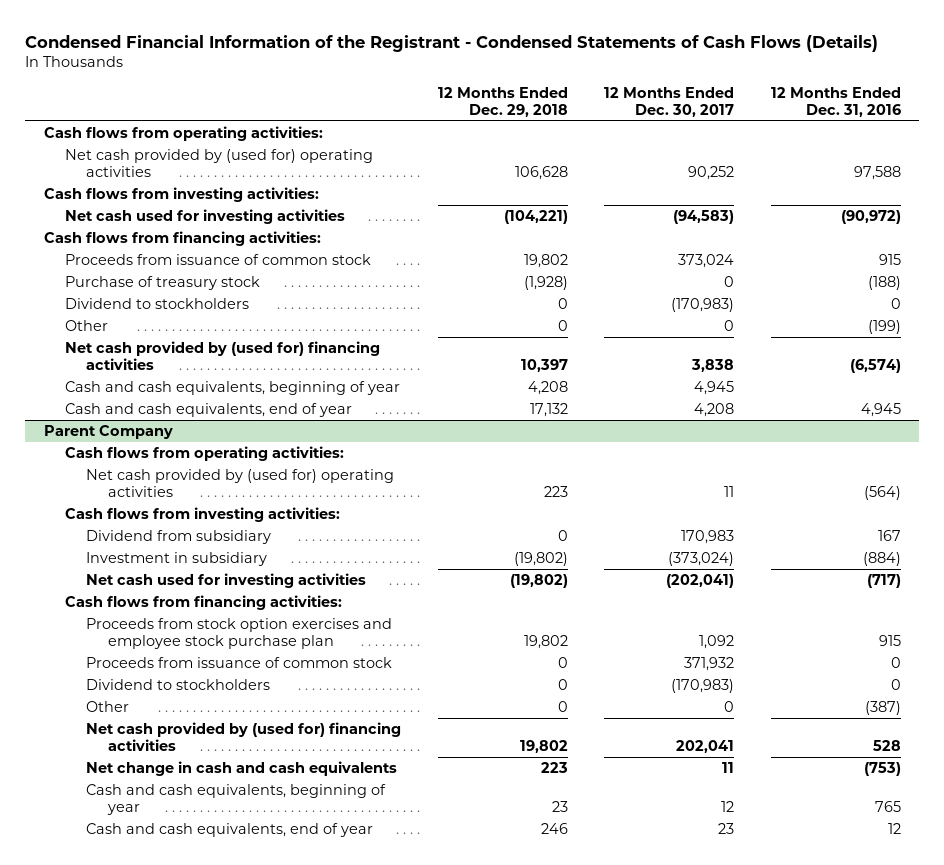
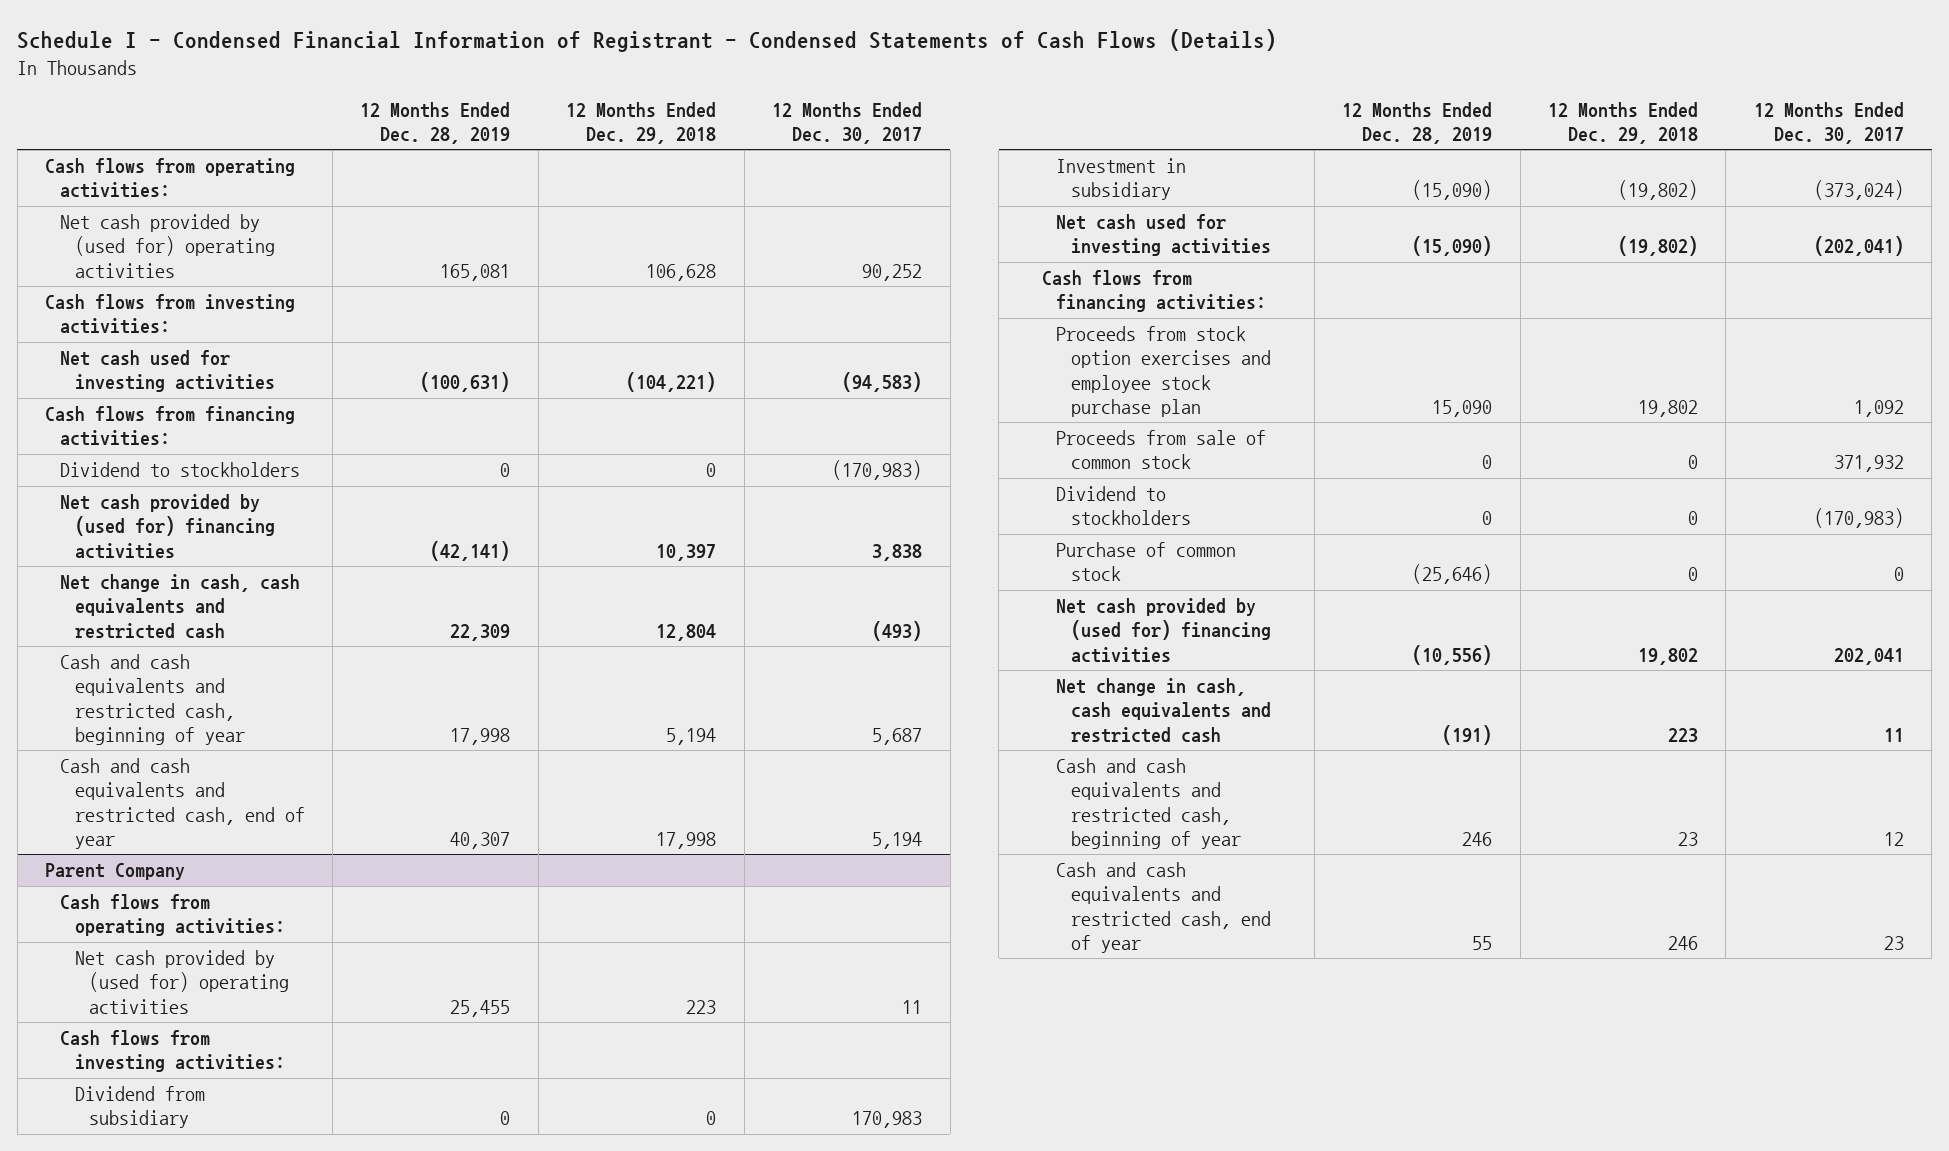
[25,34,879,52] Condensed Financial Information of the Registrant - Condensed Statements of Cash Flows (Details) -> [17,29,1278,53] Schedule I - Condensed Financial Information of Registrant - Condensed Statements of Cash Flows (Details)
[770,86,901,117] 12 Months Ended Dec. 31, 2016 -> none
none -> [360,101,511,144] 12 Months Ended Dec. 28, 2019
[65,254,372,266] Proceeds from issuance of common stock -> none
[65,276,261,291] Purchase of treasury stock -> none
[65,320,109,332] Other -> none
none -> [59,574,300,639] Net change in cash, cash equivalents and restricted cash
[65,381,401,396] Cash and cash equivalents, beginning of year -> [59,654,245,745] Cash and cash equivalents and restricted cash, beginning of year
[527,381,568,396] 4,208 -> [666,727,717,745] 5,194
[694,381,735,396] 4,945 -> [872,727,923,745] 5,687
[65,403,353,418] Cash and cash equivalents, end of year -> [59,758,305,849] Cash and cash equivalents and restricted cash, end of year
[529,403,568,418] 17,132 -> [656,831,717,849] 17,998
[694,403,735,418] 4,208 -> [872,831,923,849] 5,194
[86,657,393,669] Proceeds from issuance of common stock -> [1056,430,1267,470] Proceeds from sale of common stock
[86,701,130,713] Other -> [1056,542,1237,582] Purchase of common stock
[86,761,398,777] Net change in cash and cash equivalents -> [1056,678,1271,743] Net change in cash, cash equivalents and restricted cash
[86,784,387,816] Cash and cash equivalents, beginning of year -> [1056,758,1241,849] Cash and cash equivalents and restricted cash, beginning of year
[86,823,374,838] Cash and cash equivalents, end of year -> [1056,862,1271,953] Cash and cash equivalents and restricted cash, end of year

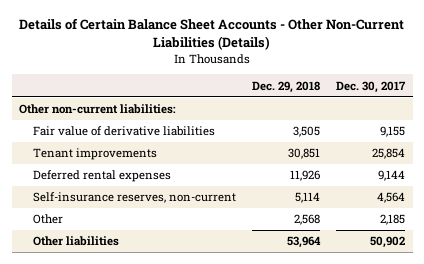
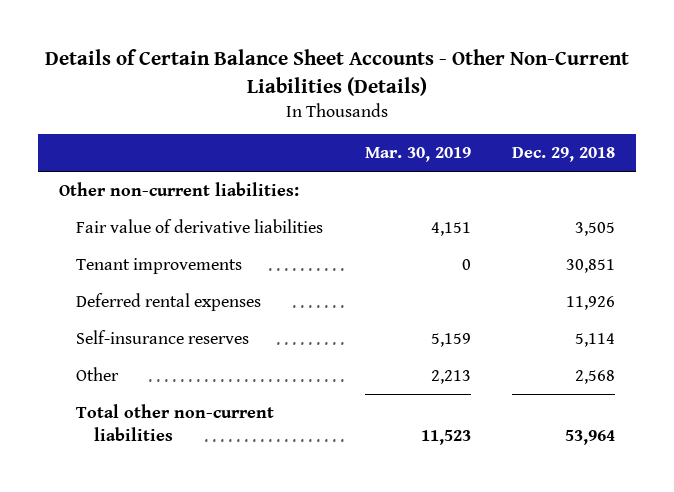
[335,80,406,93] Dec. 30, 2017 -> none
none -> [364,147,471,163] Mar. 30, 2019
[32,192,236,204] Self-insurance reserves, non-current -> [76,329,250,344] Self-insurance reserves
[32,236,119,247] Other liabilities -> [76,403,275,441] Total other non-current liabilities

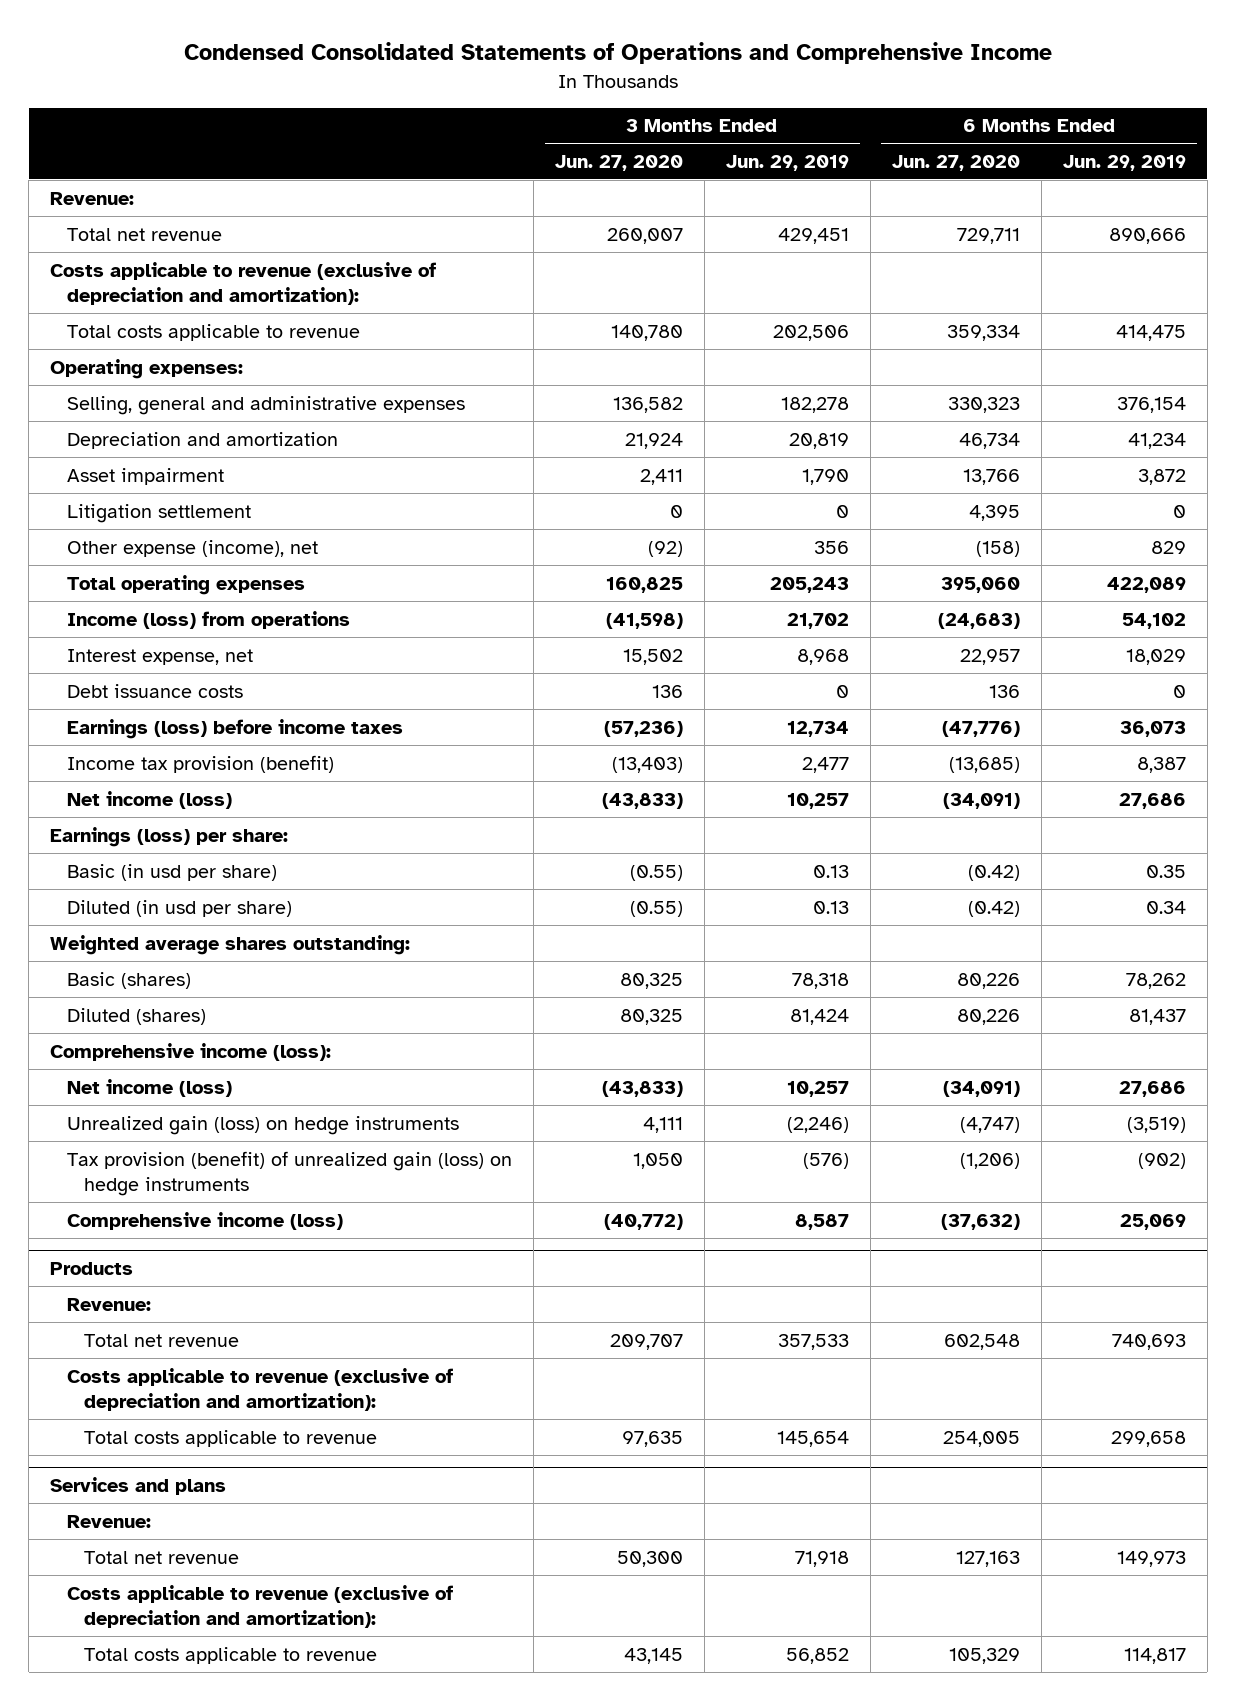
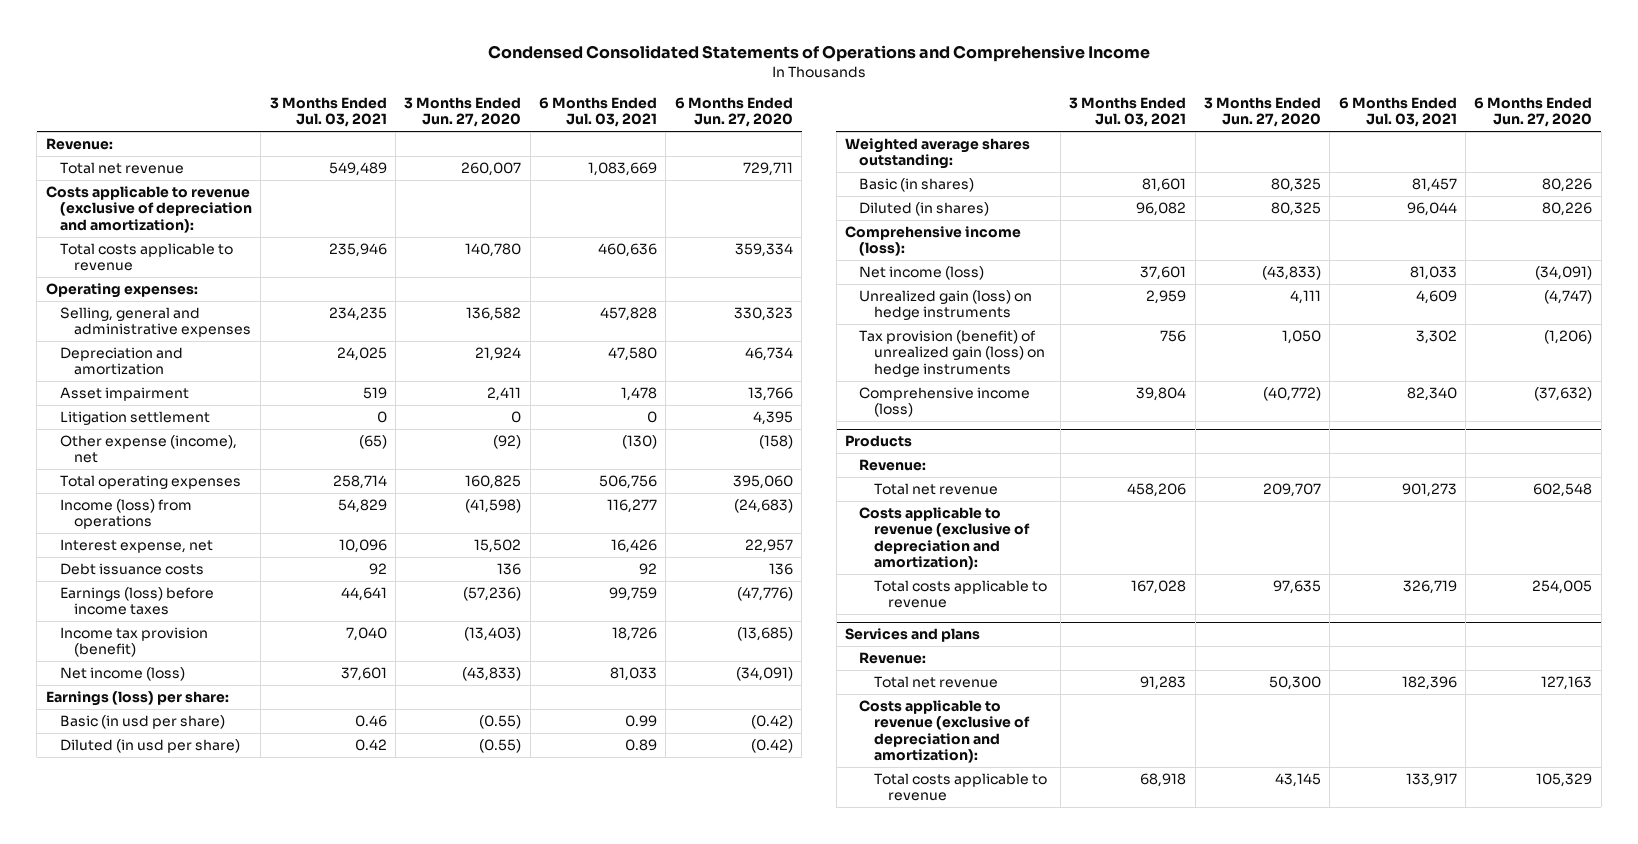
[726,154,850,171] Jun. 29, 2019 -> none
[1062,154,1186,171] Jun. 29, 2019 -> none
none -> [269,96,387,128] 3 Months Ended Jul. 03, 2021
none -> [539,96,658,128] 6 Months Ended Jul. 03, 2021
[67,971,192,989] Basic (shares) -> [859,177,975,192] Basic (in shares)
[67,1007,207,1025] Diluted (shares) -> [859,201,990,216] Diluted (in shares)

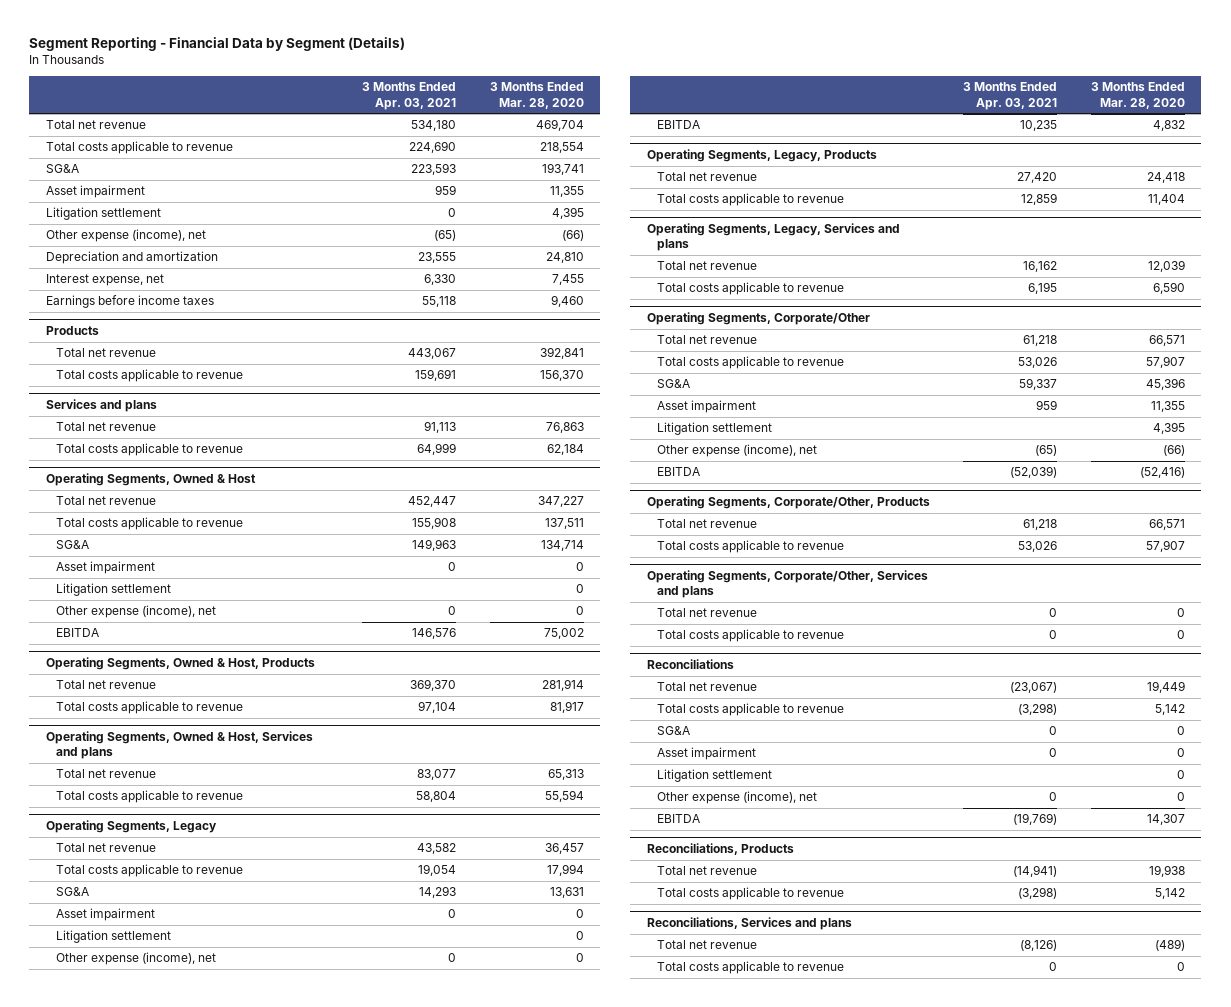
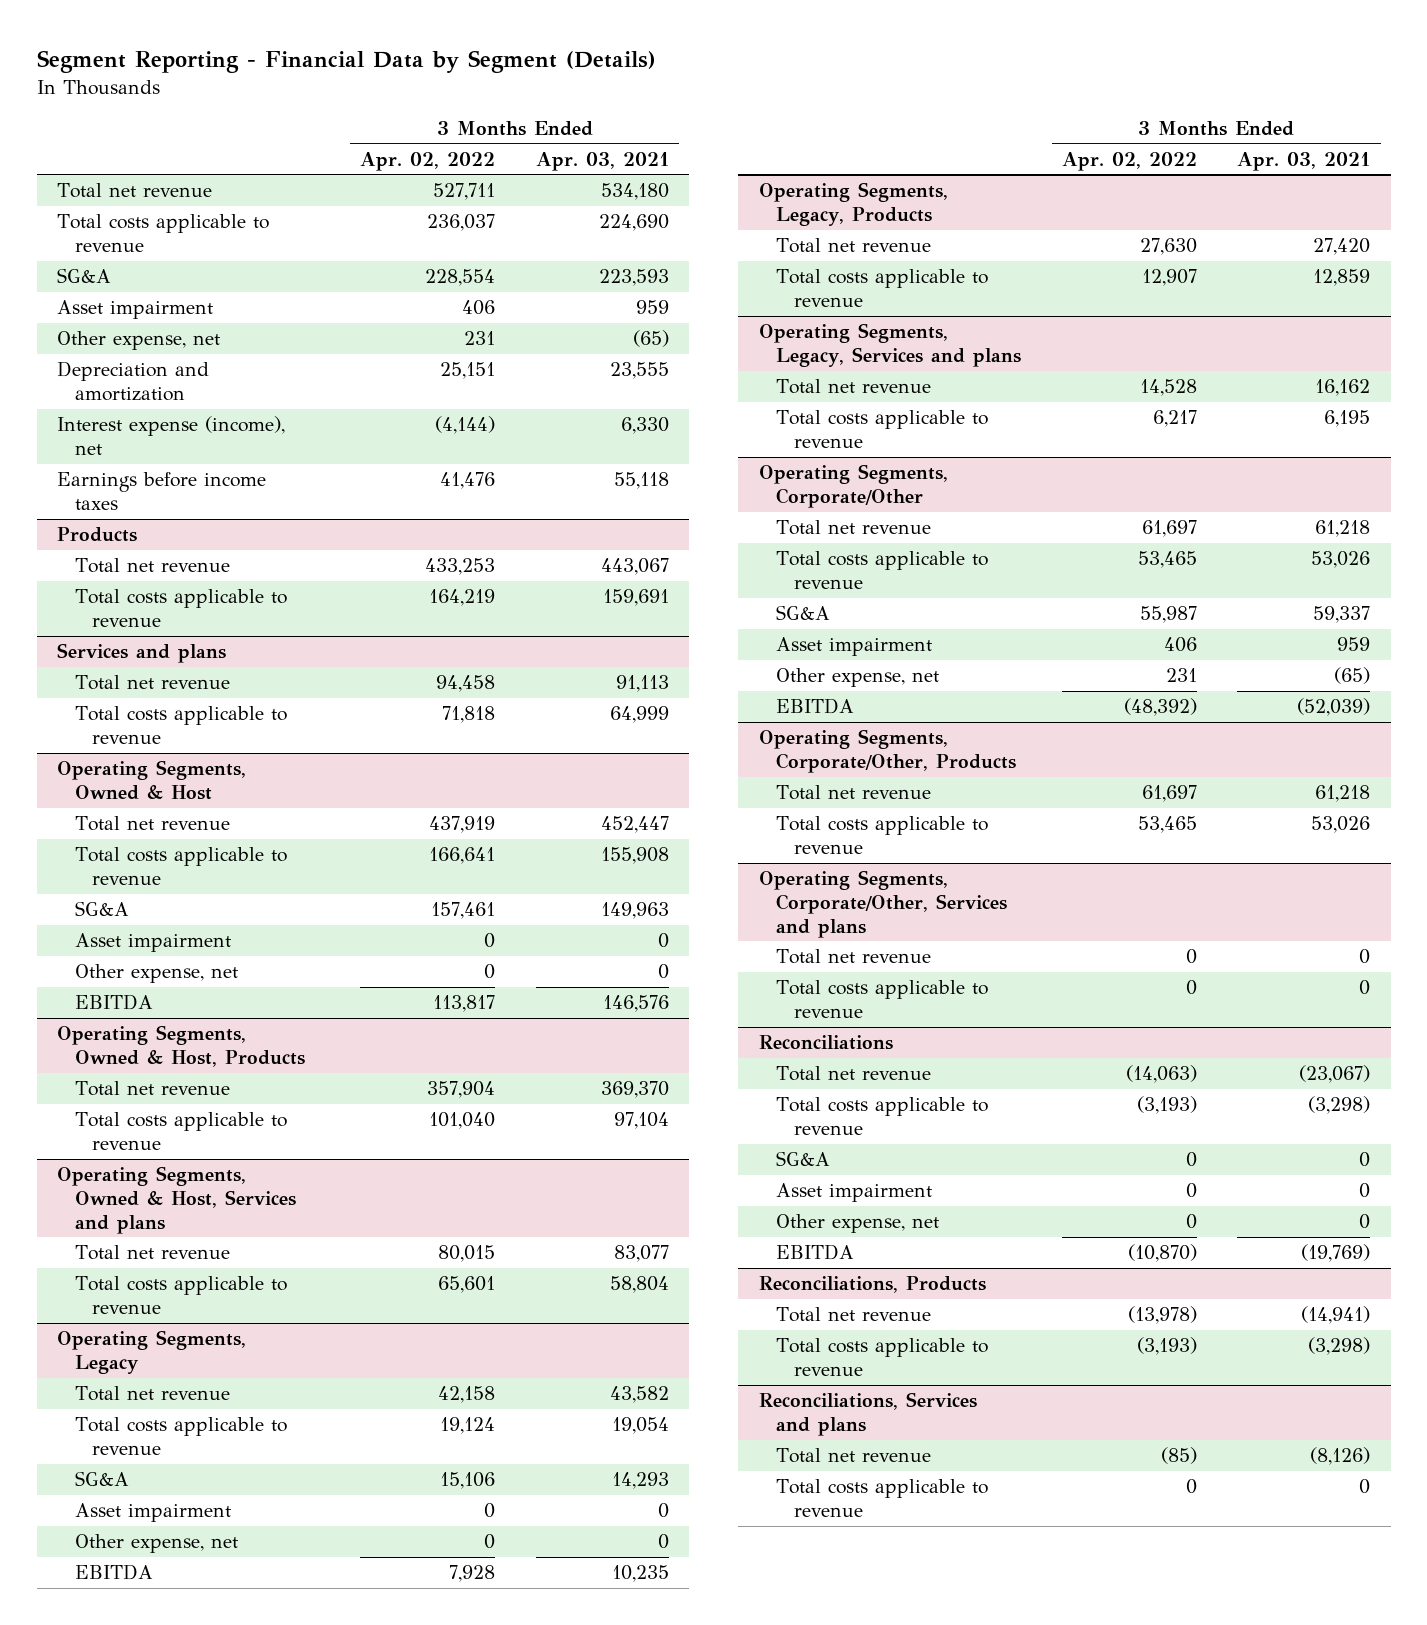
[489,82,584,109] 3 Months Ended Mar. 28, 2020 -> none
none -> [360,151,496,171] Apr. 02, 2022
[46,207,162,221] Litigation settlement -> none
[46,229,207,243] Other expense (income), net -> [57,331,221,351] Other expense, net
[46,274,165,287] Interest expense, net -> [57,416,286,455] Interest expense (income), net
[56,583,172,597] Litigation settlement -> none
[56,605,217,619] Other expense (income), net -> [74,964,238,984] Other expense, net
[56,930,172,944] Litigation settlement -> none
[56,952,217,966] Other expense (income), net -> [74,1534,238,1554] Other expense, net
[657,422,773,436] Litigation settlement -> none
[657,444,818,458] Other expense (income), net -> [776,668,940,688] Other expense, net
[657,769,773,783] Litigation settlement -> none
[657,791,818,805] Other expense (income), net -> [776,1214,940,1234] Other expense, net

